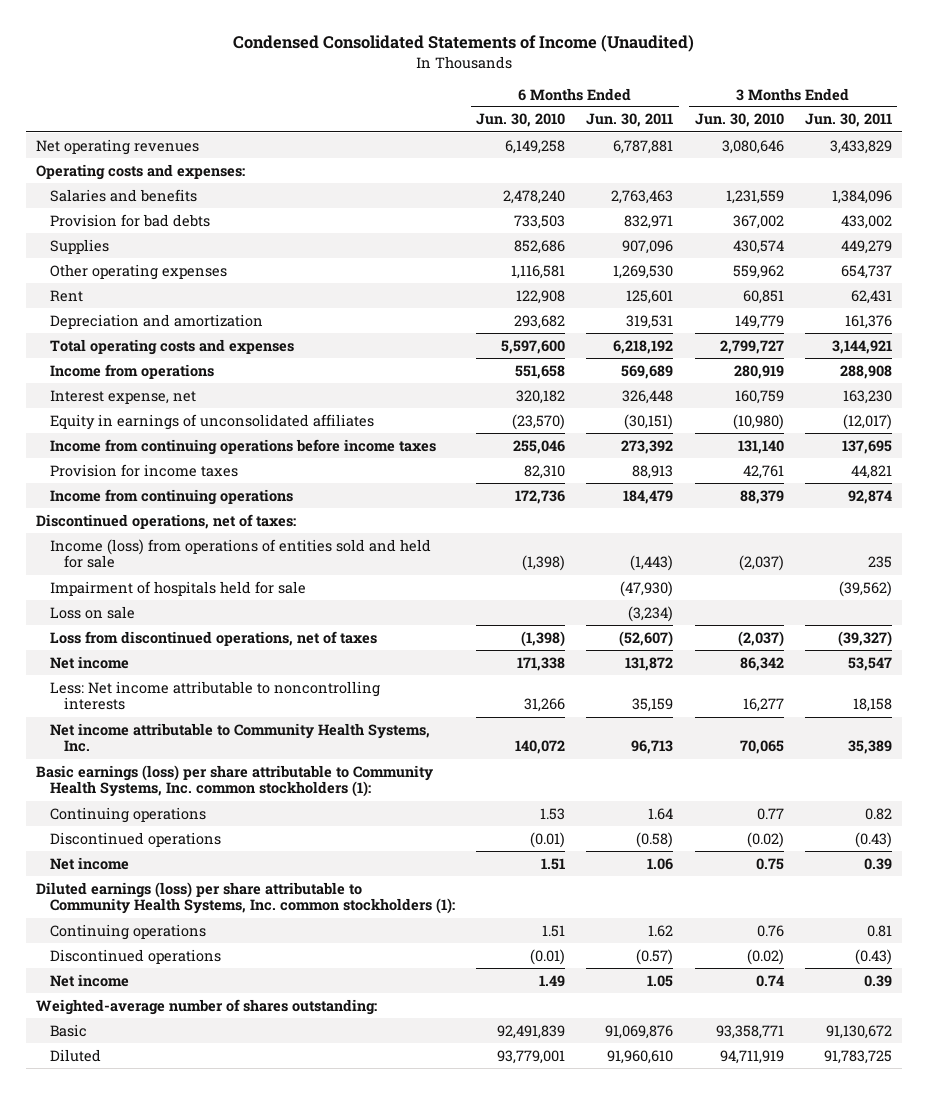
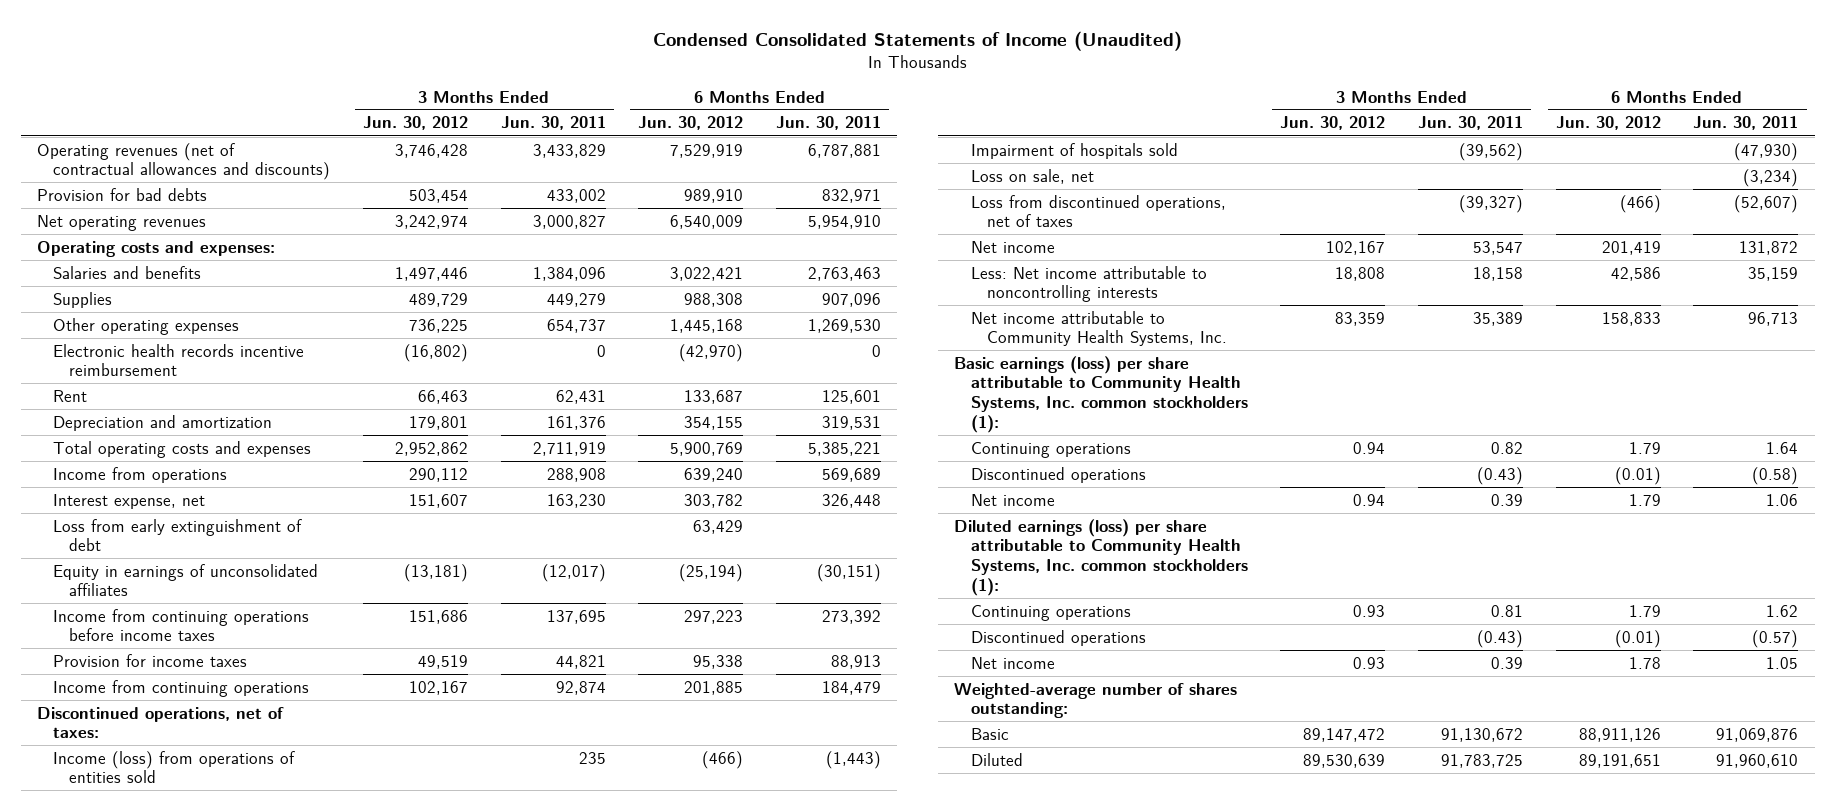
[476,113,566,128] Jun. 30, 2010 -> none
[694,113,784,128] Jun. 30, 2010 -> none
none -> [362,116,468,131] Jun. 30, 2012
none -> [638,116,744,131] Jun. 30, 2012
none -> [37,142,331,181] Operating revenues (net of contractual allowances and discounts)
[50,213,211,227] Provision for bad debts -> [37,187,208,201] Provision for bad debts
[613,139,674,154] 6,787,881 -> [808,214,882,229] 5,954,910
[829,139,892,154] 3,433,829 -> [532,214,606,229] 3,000,827
none -> [53,343,305,377] Electronic health records incentive reimbursement
[613,339,674,354] 6,218,192 -> [808,441,882,456] 5,385,221
[831,339,892,354] 3,144,921 -> [532,441,606,456] 2,711,919
none -> [53,518,303,552] Loss from early extinguishment of debt
[50,538,432,569] Income (loss) from operations of entities sold and held for sale -> [53,750,296,784] Income (loss) from operations of entities sold
[50,580,307,596] Impairment of hospitals held for sale -> [970,142,1178,159] Impairment of hospitals sold
[50,605,136,619] Loss on sale -> [970,168,1094,184] Loss on sale, net

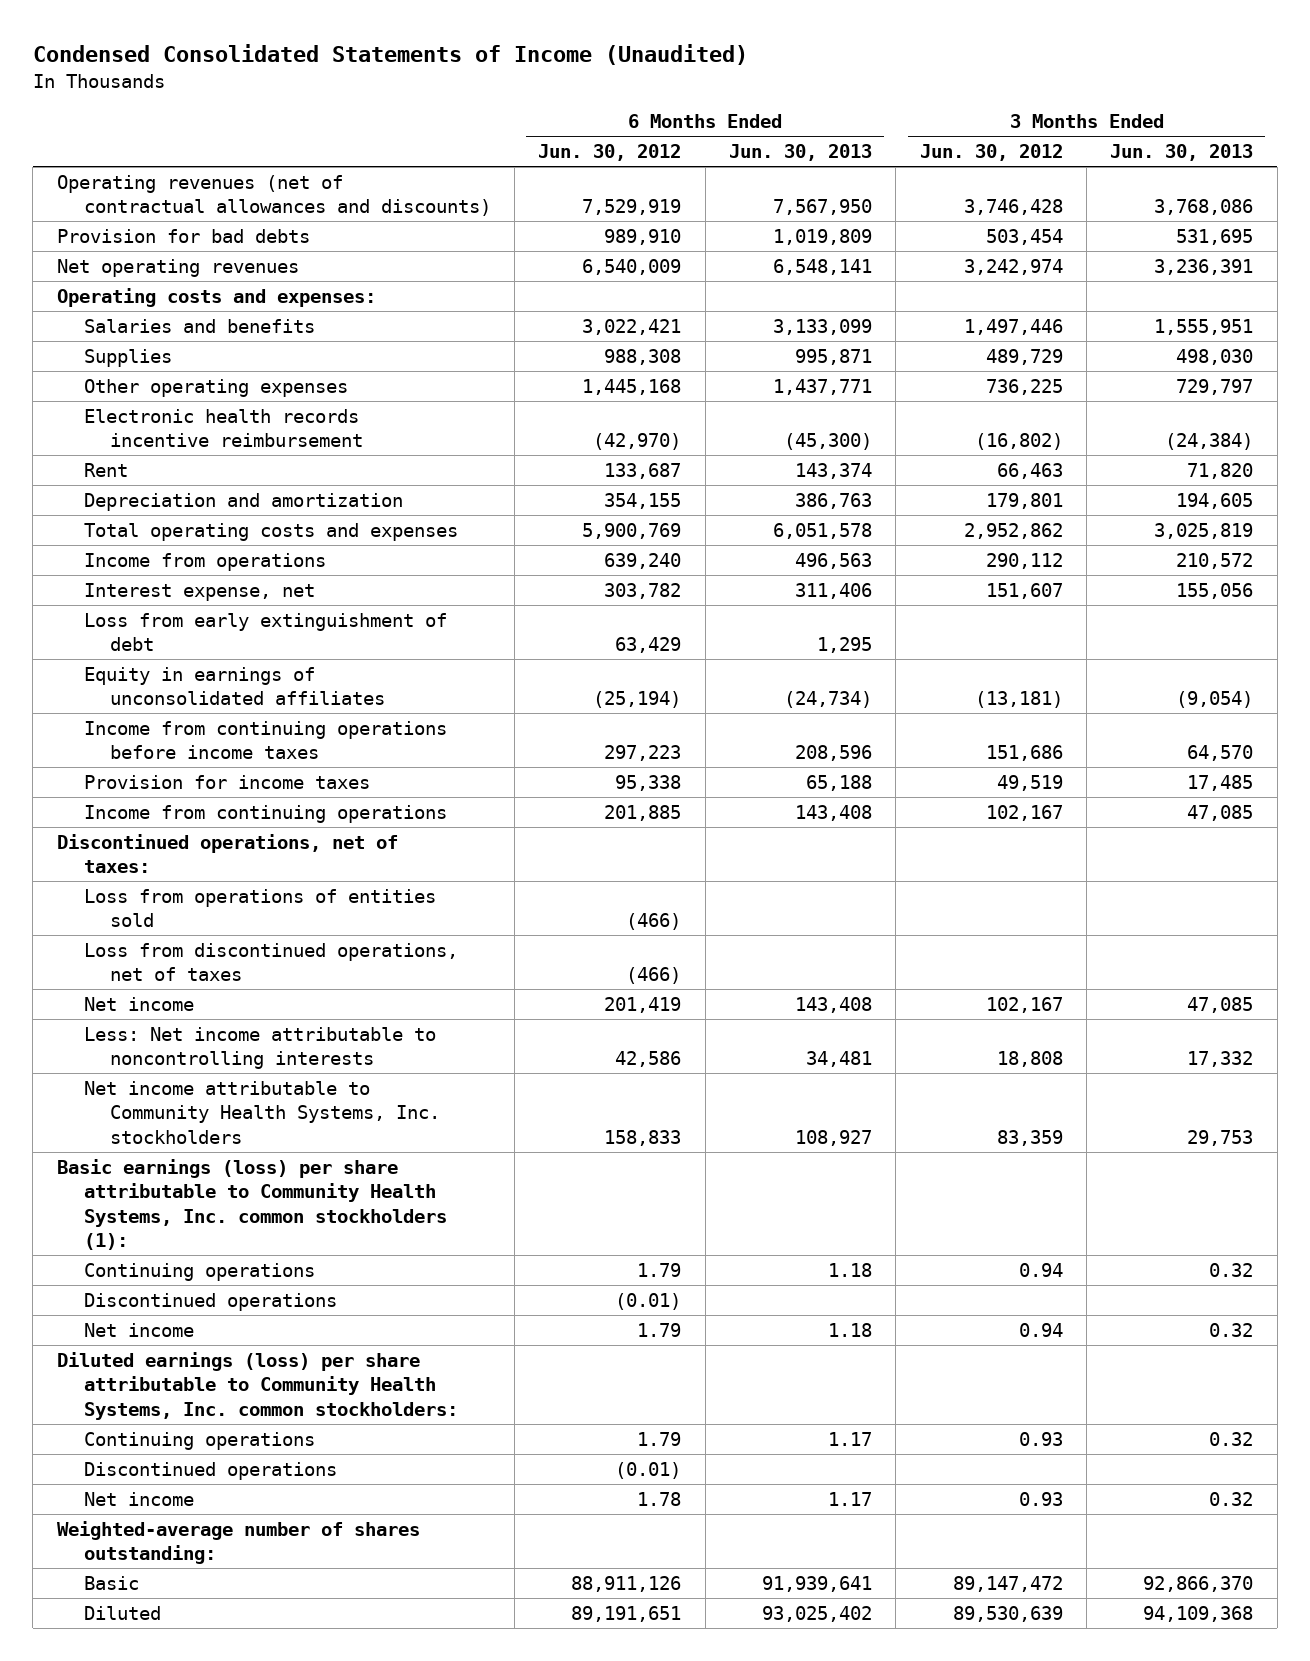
[500,116,606,131] Jun. 30, 2011 -> none
[776,116,882,131] Jun. 30, 2011 -> none
none -> [729,144,873,162] Jun. 30, 2013
none -> [1110,144,1254,162] Jun. 30, 2013
[970,142,1178,159] Impairment of hospitals sold -> none
[970,168,1094,184] Loss on sale, net -> none
[53,750,296,784] Income (loss) from operations of entities sold -> [83,888,436,928] Loss from operations of entities sold
[970,310,1227,347] Net income attributable to Community Health Systems, Inc. -> [83,1080,441,1144] Net income attributable to Community Health Systems, Inc. stockholders
[954,518,1248,597] Diluted earnings (loss) per share attributable to Community Health Systems, Inc. common stockholders (1): -> [56,1351,458,1420] Diluted earnings (loss) per share attributable to Community Health Systems, Inc. common stockholders:

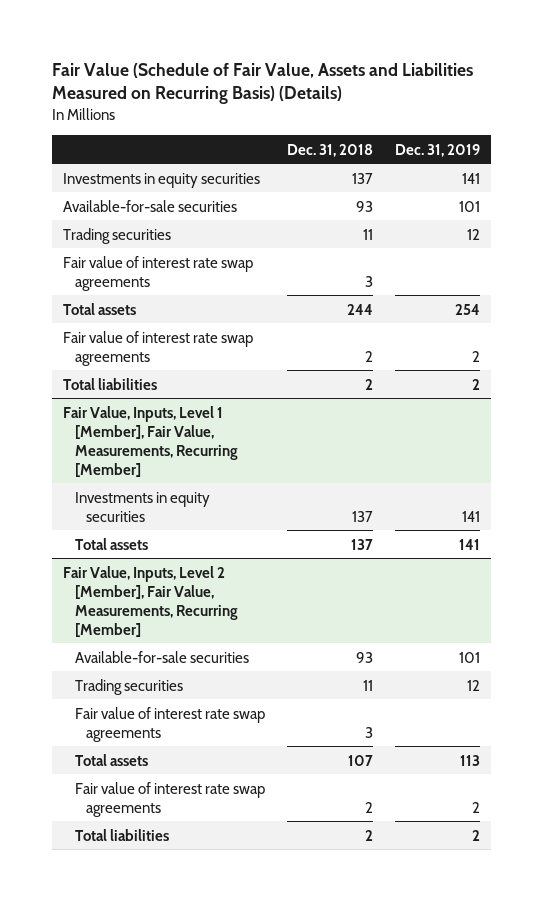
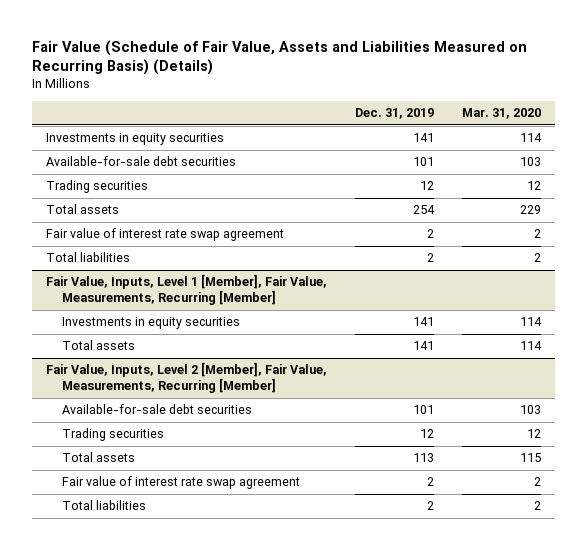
[286,143,373,157] Dec. 31, 2018 -> none
none -> [461,108,541,120] Mar. 31, 2020
[63,199,238,212] Available-for-sale securities -> [46,156,237,167] Available-for-sale debt securities
[63,255,254,291] Fair value of interest rate swap agreements -> none
[63,330,254,366] Fair value of interest rate swap agreements -> [46,228,285,242] Fair value of interest rate swap agreement
[74,650,249,663] Available-for-sale securities -> [62,404,253,415] Available-for-sale debt securities
[74,706,265,742] Fair value of interest rate swap agreements -> none
[74,781,265,817] Fair value of interest rate swap agreements -> [62,476,301,490] Fair value of interest rate swap agreement

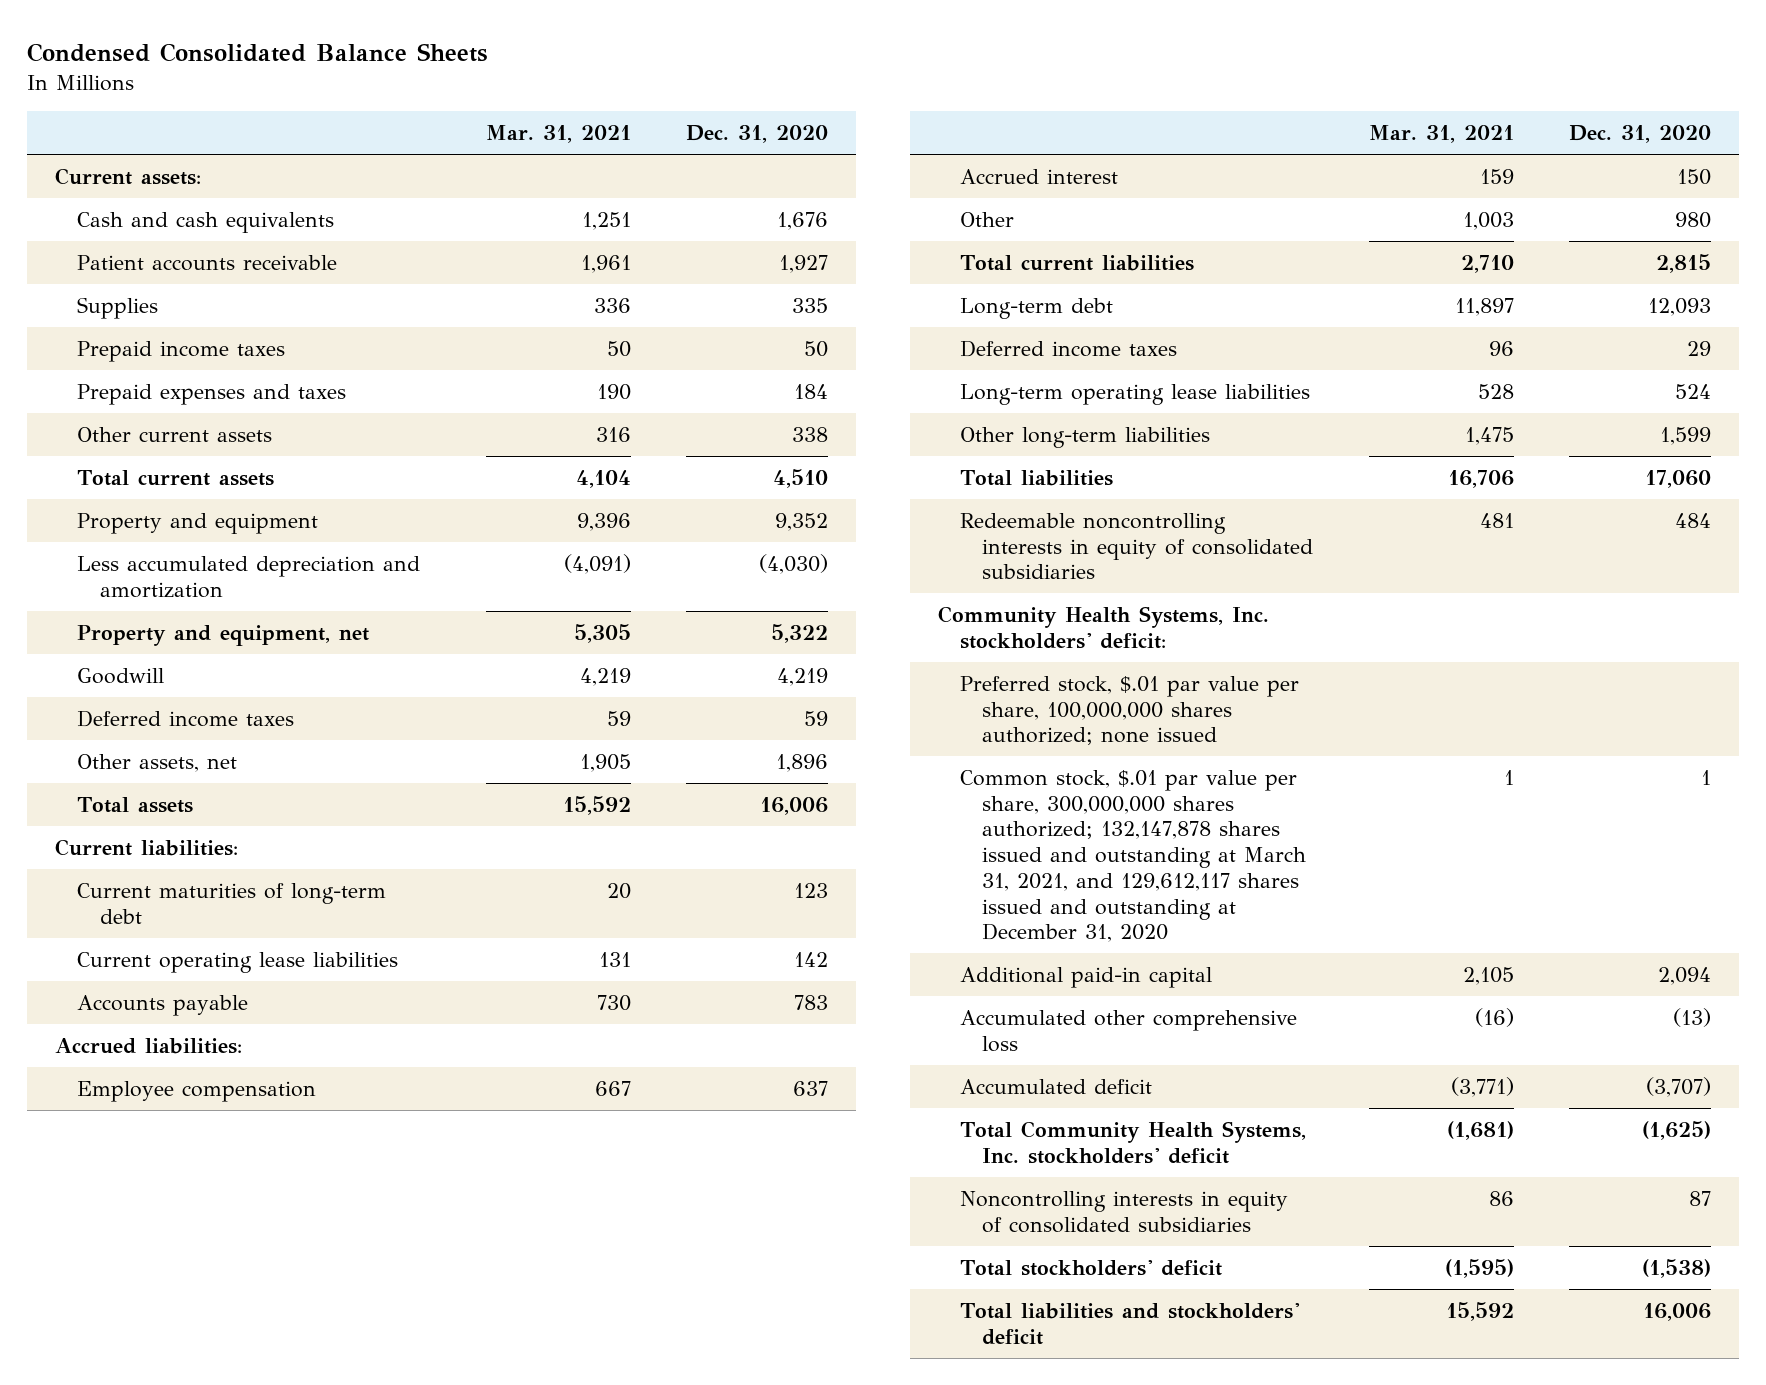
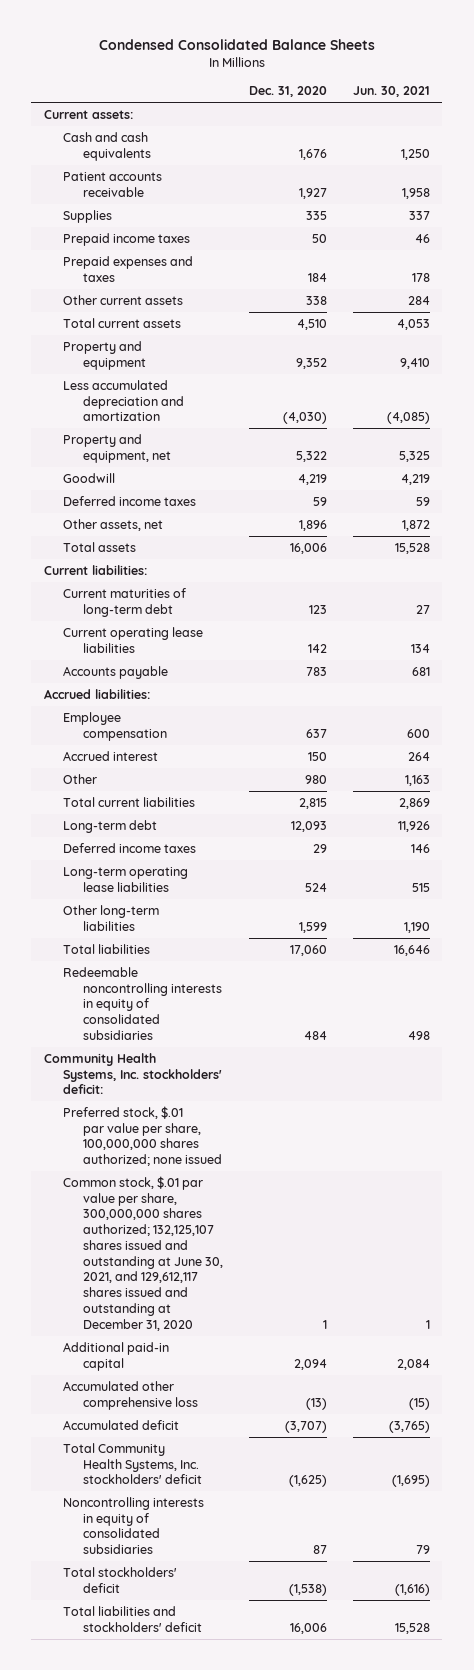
[486,125,632,144] Mar. 31, 2021 -> none
none -> [352,86,430,98] Jun. 30, 2021
[960,769,1307,943] Common stock, $.01 par value per share, 300,000,000 shares authorized; 132,147,878 shares issued and outstanding at March 31, 2021, and 129,612,117 shares issued and outstanding at December 31, 2020 -> [63,1175,223,1331] Common stock, $.01 par value per share, 300,000,000 shares authorized; 132,125,107 shares issued and outstanding at June 30, 2021, and 129,612,117 shares issued and outstanding at December 31, 2020

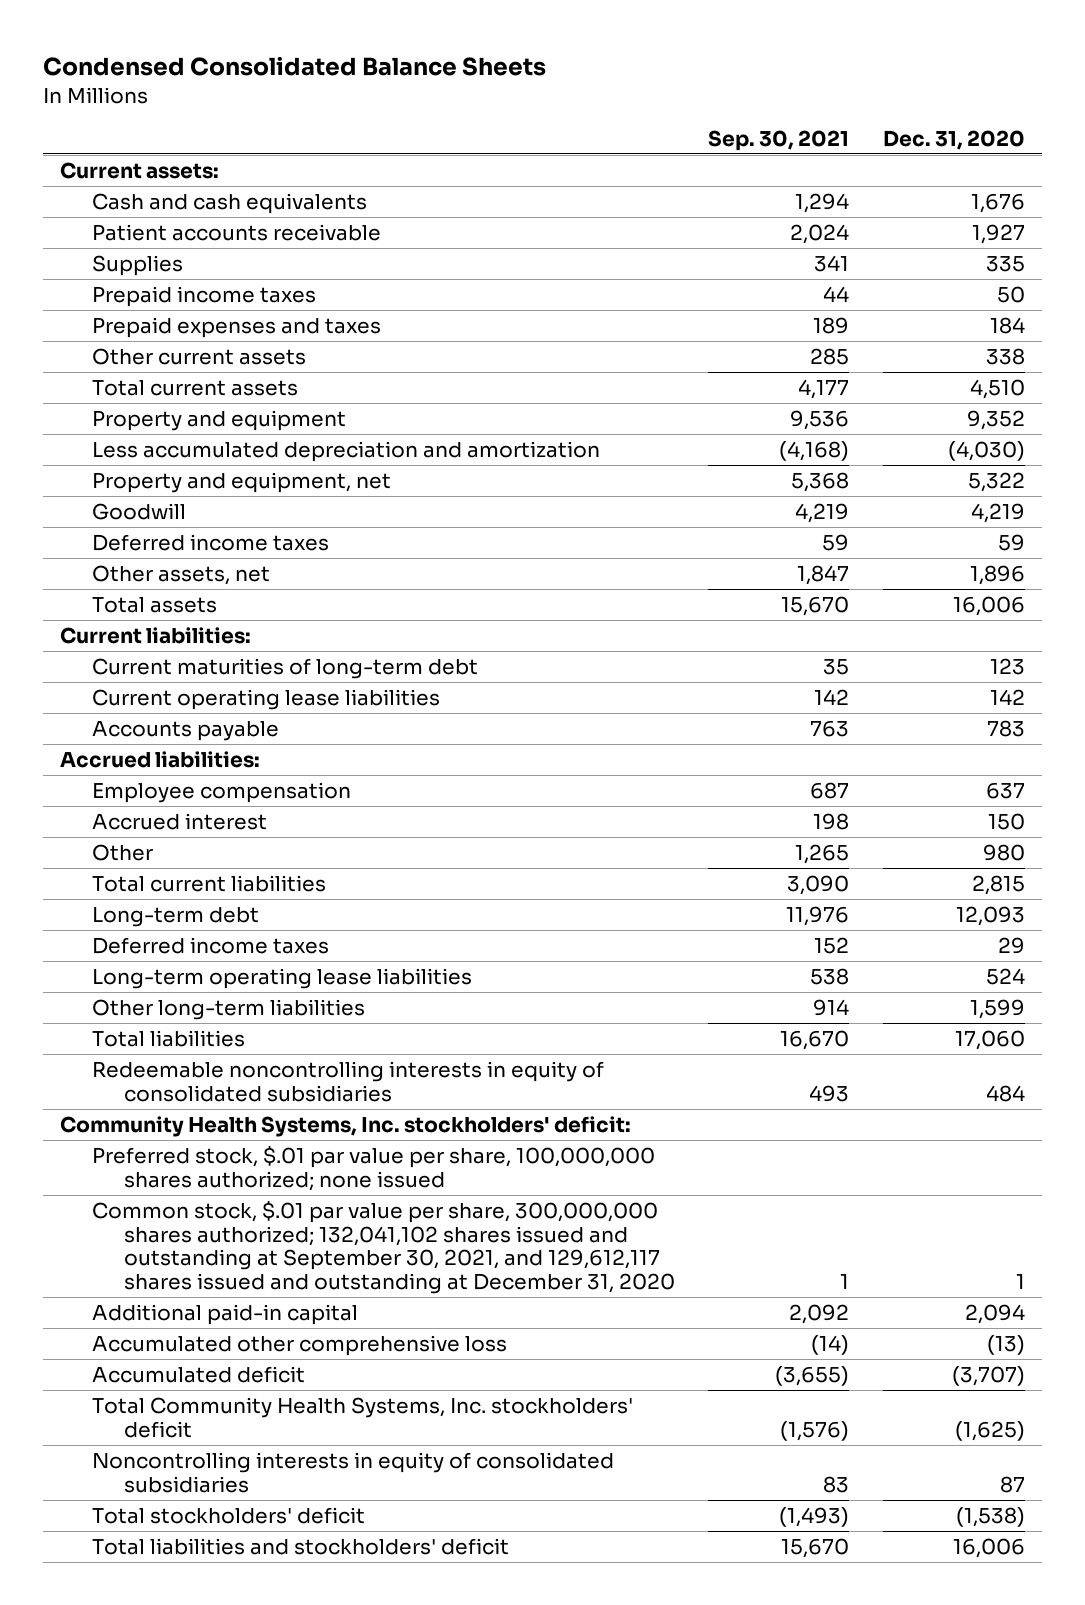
[352,86,430,98] Jun. 30, 2021 -> none
none -> [708,130,850,152] Sep. 30, 2021
[63,1175,223,1331] Common stock, $.01 par value per share, 300,000,000 shares authorized; 132,125,107 shares issued and outstanding at June 30, 2021, and 129,612,117 shares issued and outstanding at December 31, 2020 -> [92,1200,675,1295] Common stock, $.01 par value per share, 300,000,000 shares authorized; 132,041,102 shares issued and outstanding at September 30, 2021, and 129,612,117 shares issued and outstanding at December 31, 2020

